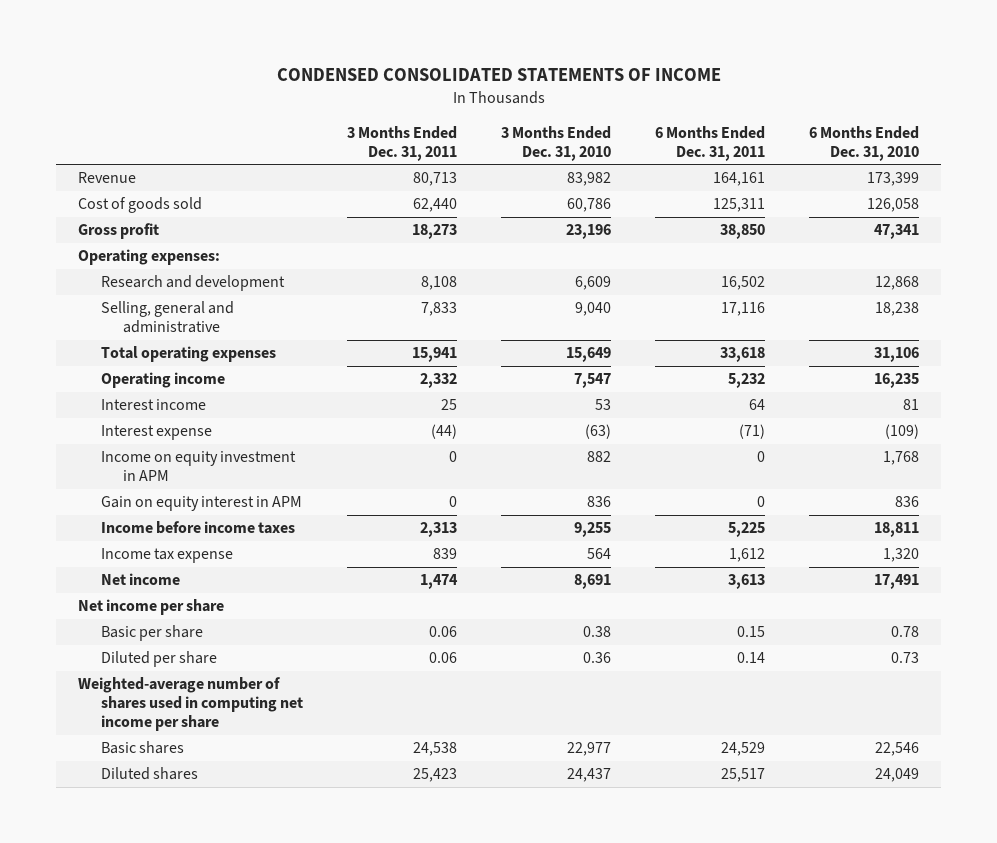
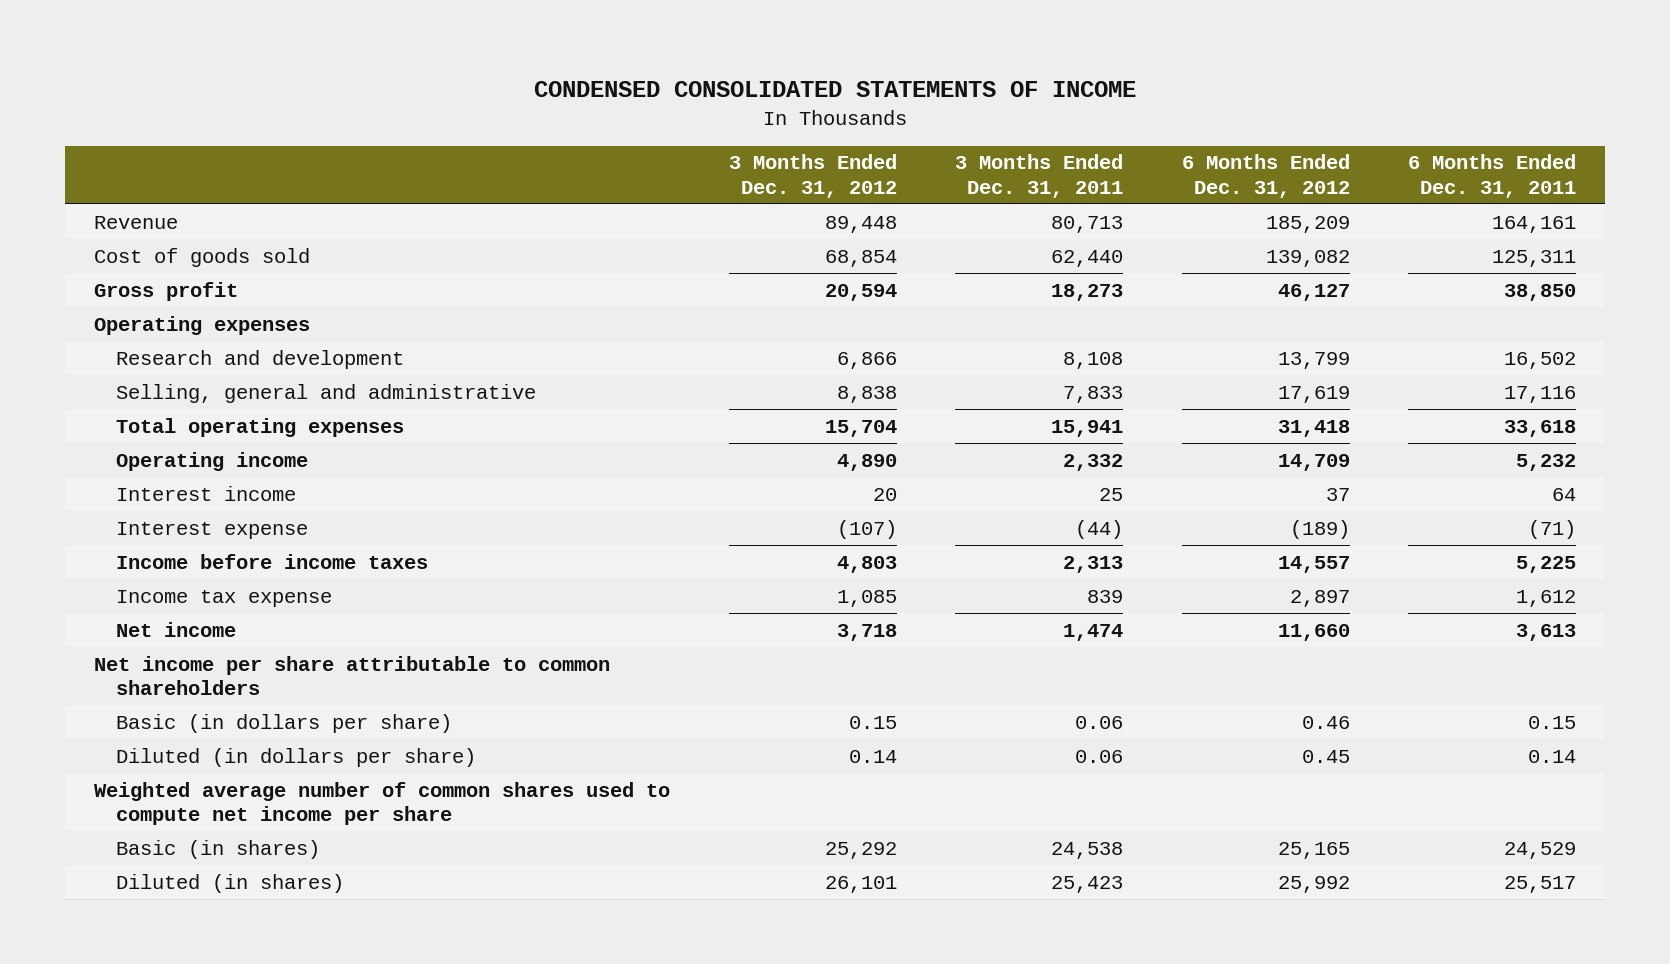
[500,125,611,161] 3 Months Ended Dec. 31, 2010 -> none
[808,125,919,161] 6 Months Ended Dec. 31, 2010 -> none
none -> [728,154,897,198] 3 Months Ended Dec. 31, 2012
none -> [1181,154,1350,198] 6 Months Ended Dec. 31, 2012
[78,249,221,266] Operating expenses: -> [94,315,311,335] Operating expenses
[100,451,296,482] Income on equity investment in APM -> none
[100,496,302,512] Gain on equity interest in APM -> none
[78,599,225,616] Net income per share -> [94,655,611,696] Net income per share attributable to common shareholders
[100,625,203,642] Basic per share -> [116,713,453,733] Basic (in dollars per share)
[100,651,217,668] Diluted per share -> [116,747,477,767] Diluted (in dollars per share)
[78,677,303,732] Weighted-average number of shares used in computing net income per share -> [94,781,671,826] Weighted average number of common shares used to compute net income per share
[100,741,184,755] Basic shares -> [116,839,321,859] Basic (in shares)
[100,767,198,781] Diluted shares -> [116,873,345,893] Diluted (in shares)

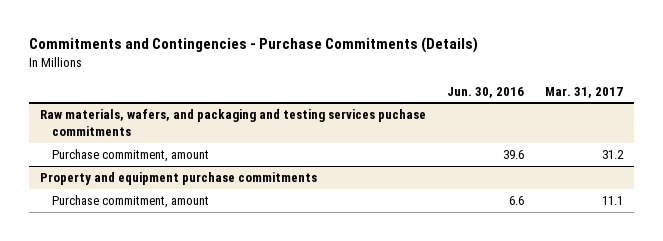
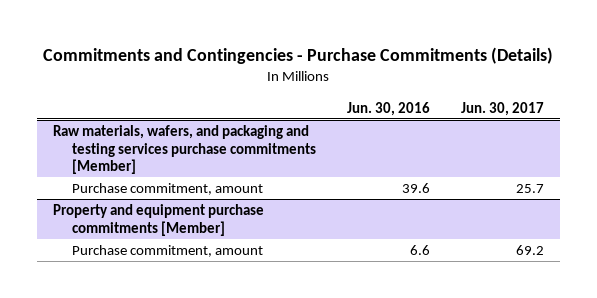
[545,86,624,98] Mar. 31, 2017 -> none
none -> [461,101,545,116] Jun. 30, 2017
[39,109,426,136] Raw materials, wafers, and packaging and testing services puchase commitments -> [52,125,317,175] Raw materials, wafers, and packaging and testing services purchase commitments [Member]
[39,172,317,186] Property and equipment purchase commitments -> [52,204,264,236] Property and equipment purchase commitments [Member]

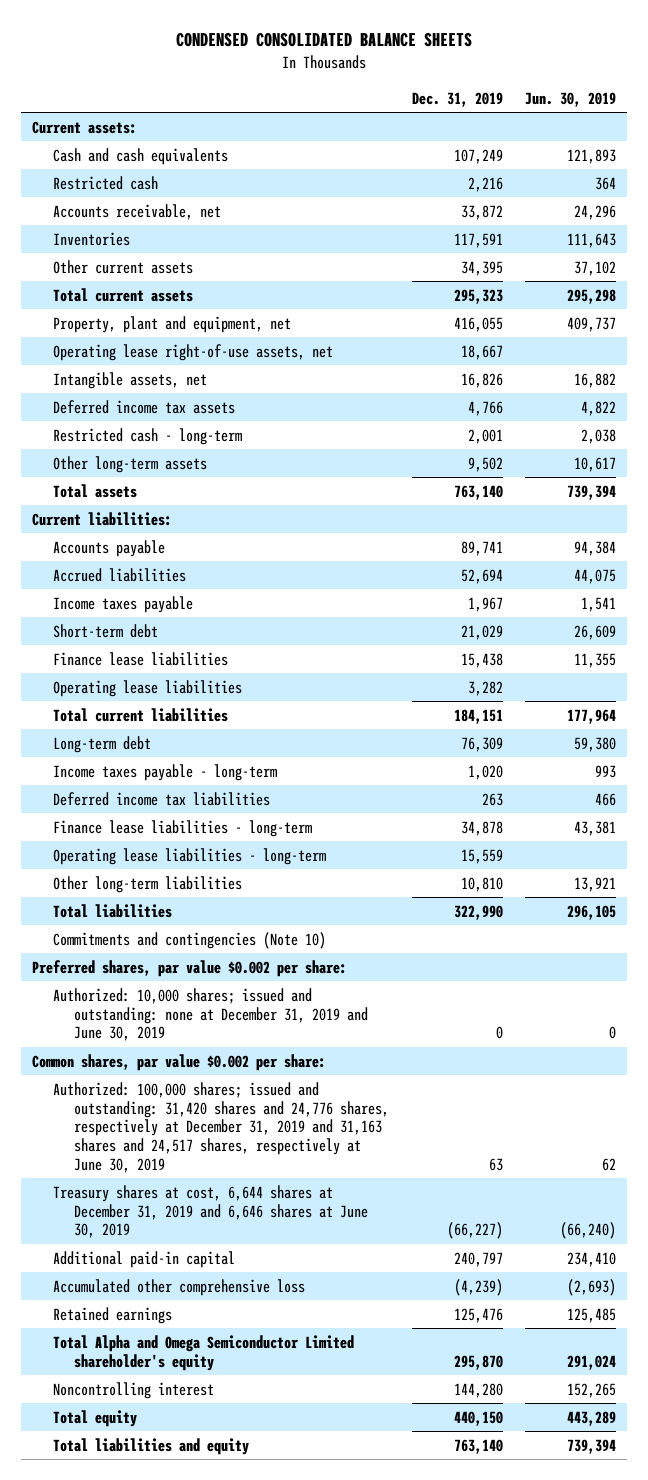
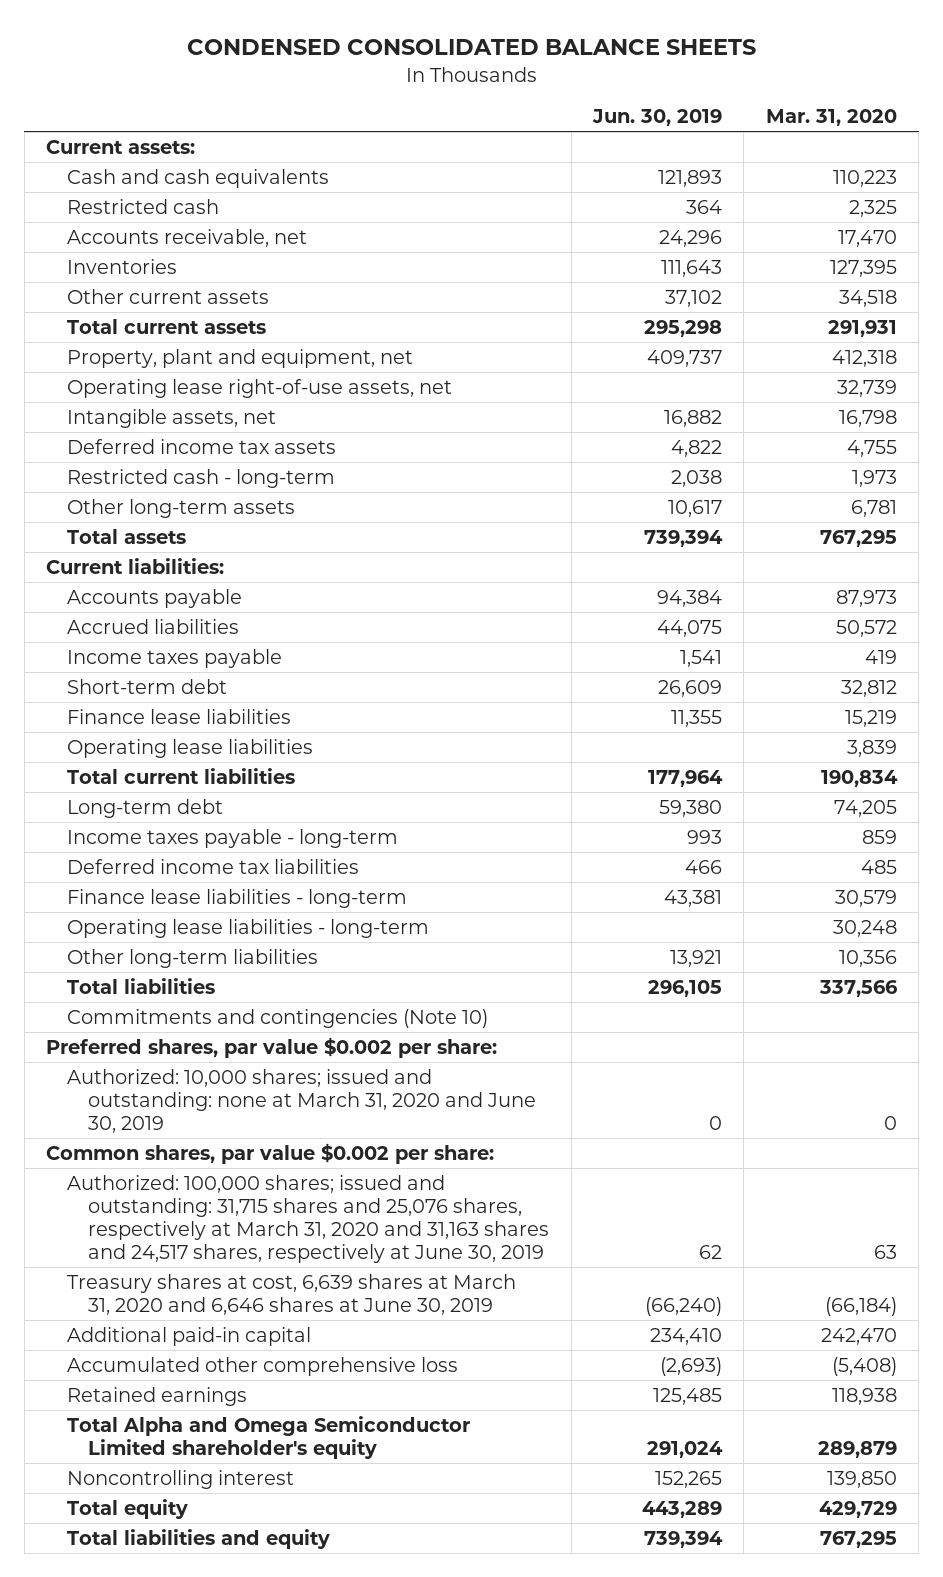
[411,91,503,107] Dec. 31, 2019 -> none
none -> [765,109,897,127] Mar. 31, 2020
[53,987,369,1042] Authorized: 10,000 shares; issued and outstanding: none at December 31, 2019 and June 30, 2019 -> [67,1068,537,1133] Authorized: 10,000 shares; issued and outstanding: none at March 31, 2020 and June 30, 2019
[53,1081,390,1173] Authorized: 100,000 shares; issued and outstanding: 31,420 shares and 24,776 shares, respectively at December 31, 2019 and 31,163 shares and 24,517 shares, respectively at June 30, 2019 -> [67,1174,550,1263] Authorized: 100,000 shares; issued and outstanding: 31,715 shares and 25,076 shares, respectively at March 31, 2020 and 31,163 shares and 24,517 shares, respectively at June 30, 2019
[53,1184,369,1239] Treasury shares at cost, 6,644 shares at December 31, 2019 and 6,646 shares at June 30, 2019 -> [67,1273,517,1315] Treasury shares at cost, 6,639 shares at March 31, 2020 and 6,646 shares at June 30, 2019

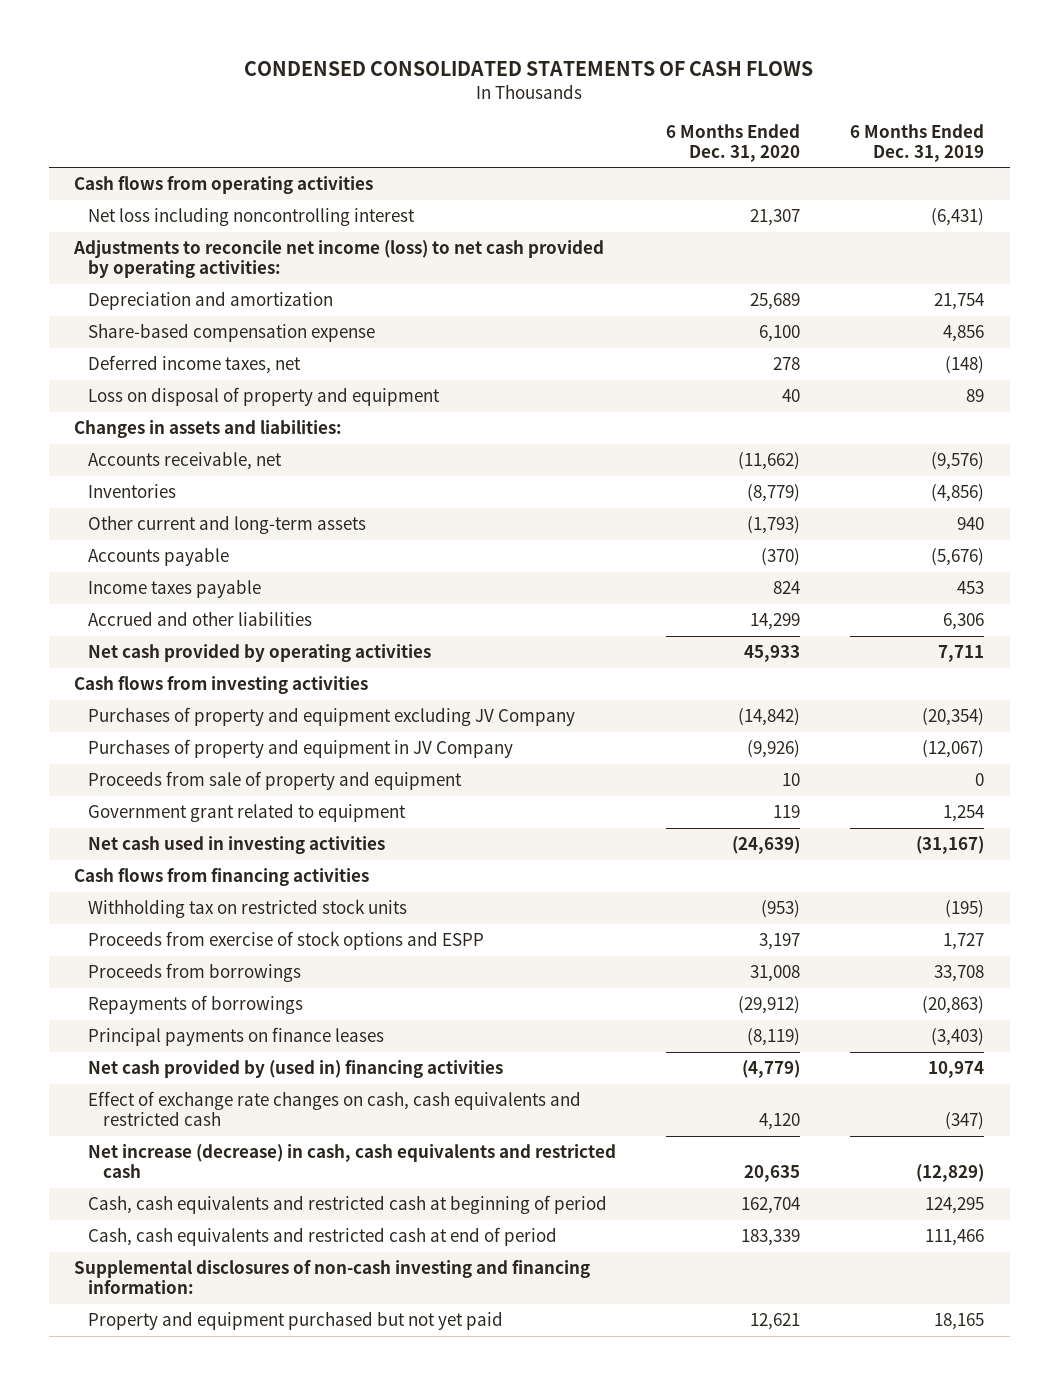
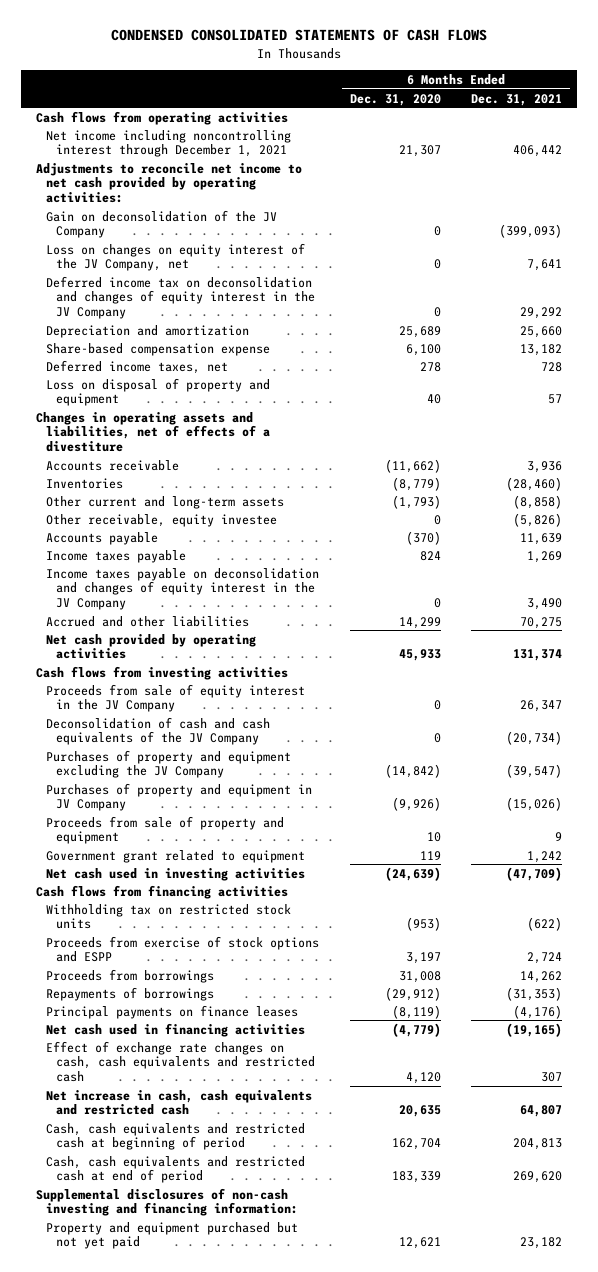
[850,123,985,162] 6 Months Ended Dec. 31, 2019 -> none
none -> [471,93,563,106] Dec. 31, 2021
[88,207,416,227] Net loss including noncontrolling interest -> [46,129,292,158] Net income including noncontrolling interest through December 1, 2021
[73,240,605,279] Adjustments to reconcile net income (loss) to net cash provided by operating activities: -> [35,162,302,204] Adjustments to reconcile net income to net cash provided by operating activities:
none -> [46,209,278,239] Gain on deconsolidation of the JV Company
none -> [46,242,306,272] Loss on changes on equity interest of the JV Company, net
none -> [46,275,316,320] Deferred income tax on deconsolidation and changes of equity interest in the JV Company
[74,420,343,439] Changes in assets and liabilities: -> [35,411,271,453] Changes in operating assets and liabilities, net of effects of a divestiture
[88,451,283,471] Accounts receivable, net -> [46,459,180,471] Accounts receivable
none -> [46,513,278,527] Other receivable, equity investee
none -> [46,567,320,611] Income taxes payable on deconsolidation and changes of equity interest in the JV Company
none -> [46,683,306,713] Proceeds from sale of equity interest in the JV Company
none -> [46,716,271,746] Deconsolidation of cash and cash equivalents of the JV Company
[88,707,576,727] Purchases of property and equipment excluding JV Company -> [46,749,292,779] Purchases of property and equipment excluding the JV Company
[88,1060,504,1079] Net cash provided by (used in) financing activities -> [46,1022,306,1037] Net cash used in financing activities
[88,1144,617,1179] Net increase (decrease) in cash, cash equivalents and restricted cash -> [46,1089,313,1116] Net increase in cash, cash equivalents and restricted cash

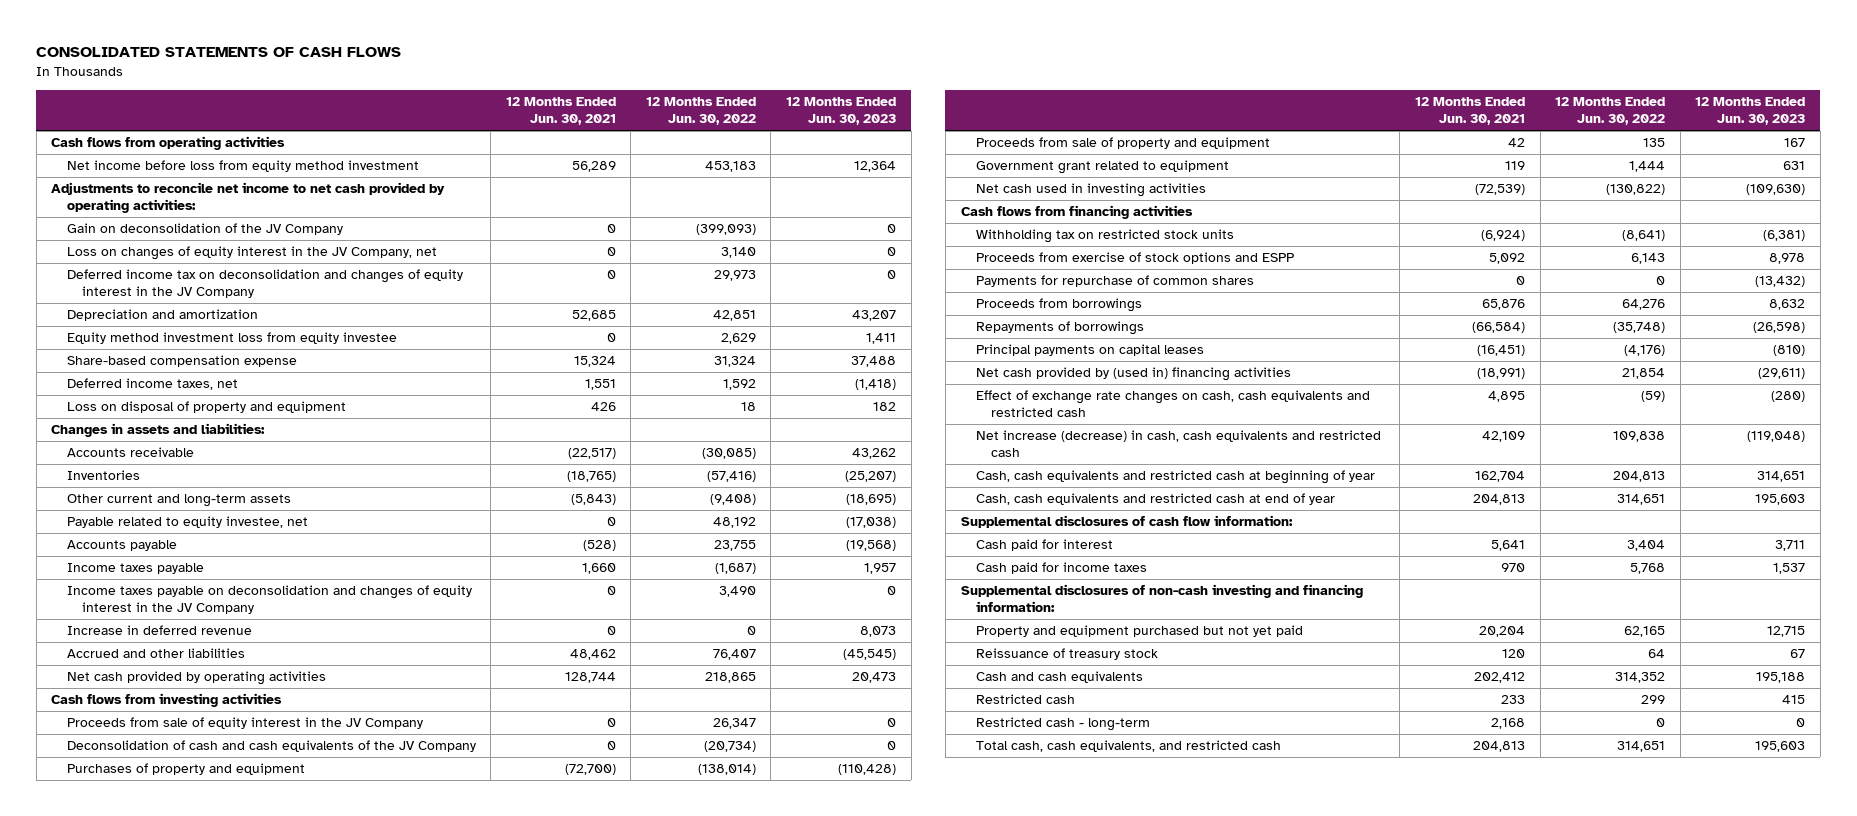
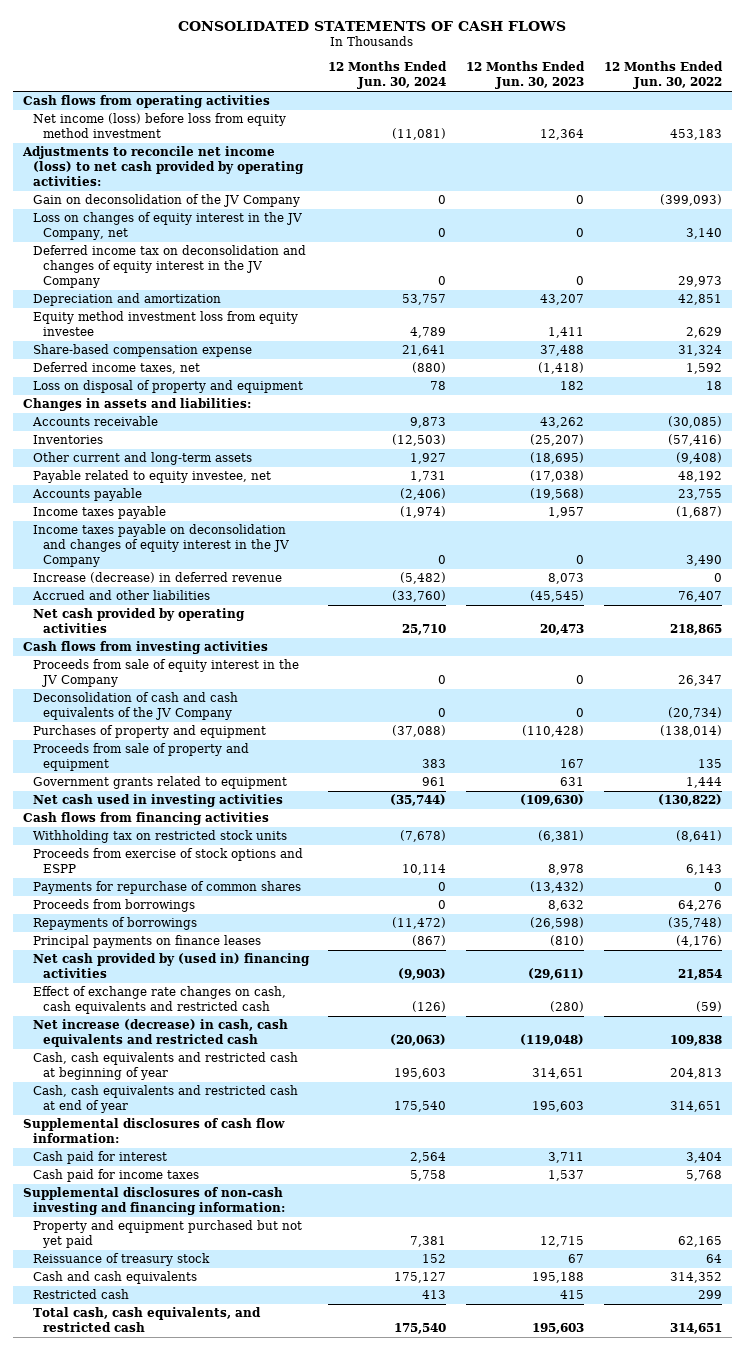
[505,96,616,126] 12 Months Ended Jun. 30, 2021 -> none
none -> [328,61,448,90] 12 Months Ended Jun. 30, 2024
[66,160,419,173] Net income before loss from equity method investment -> [32,113,286,139] Net income (loss) before loss from equity method investment
[51,182,446,214] Adjustments to reconcile net income to net cash provided by operating activities: -> [21,146,304,187] Adjustments to reconcile net income (loss) to net cash provided by operating activities:
[66,625,252,636] Increase in deferred revenue -> [32,572,282,584] Increase (decrease) in deferred revenue
[975,160,1229,175] Government grant related to equipment -> [32,776,287,790] Government grants related to equipment
[975,344,1204,357] Principal payments on capital leases -> [32,935,261,949] Principal payments on finance leases
[975,717,1150,732] Restricted cash - long-term -> none

